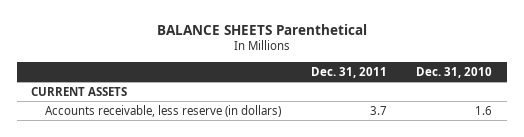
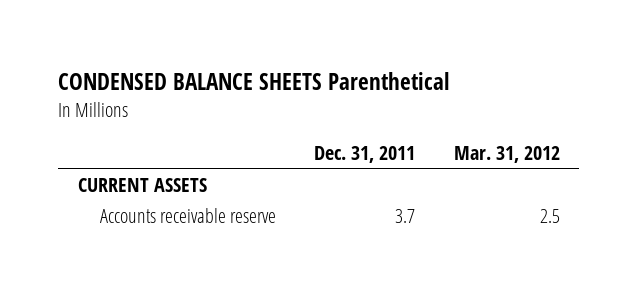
[156,23,367,35] BALANCE SHEETS Parenthetical -> [58,71,450,90] CONDENSED BALANCE SHEETS Parenthetical
[416,66,493,78] Dec. 31, 2010 -> none
none -> [453,145,560,163] Mar. 31, 2012
[45,104,282,117] Accounts receivable, less reserve (in dollars) -> [99,207,276,223] Accounts receivable reserve

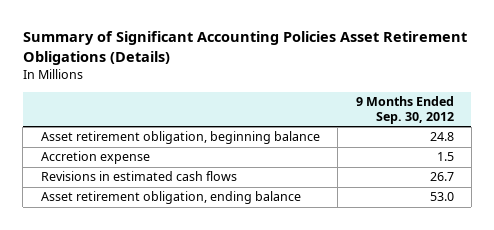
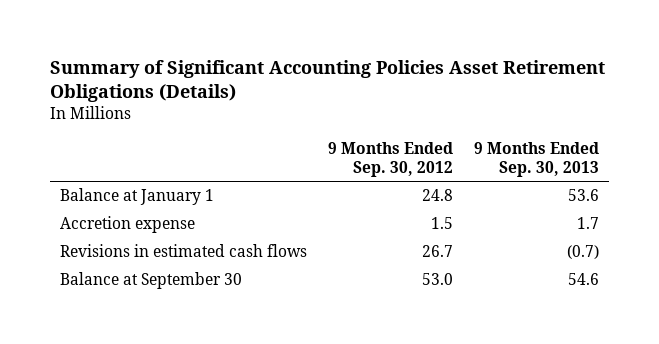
none -> [473,142,599,177] 9 Months Ended Sep. 30, 2013
[40,131,320,145] Asset retirement obligation, beginning balance -> [60,188,215,206] Balance at January 1
[40,191,301,205] Asset retirement obligation, ending balance -> [60,272,243,290] Balance at September 30

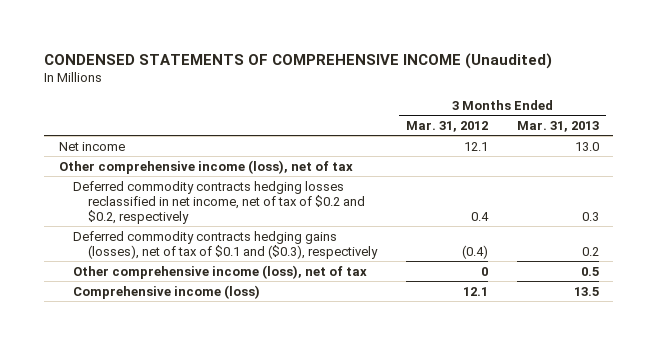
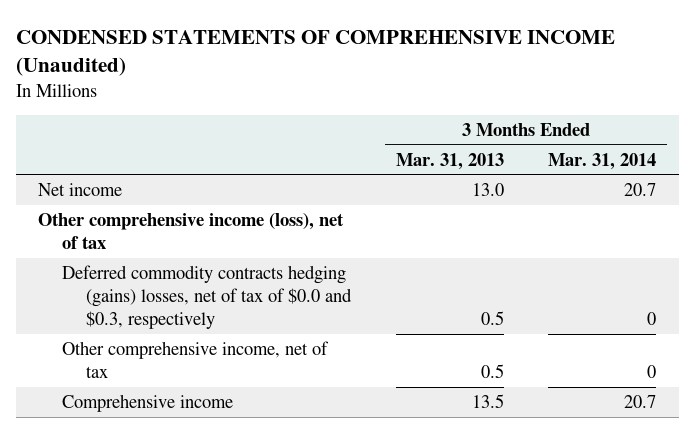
[406,120,489,132] Mar. 31, 2012 -> none
none -> [548,152,657,170] Mar. 31, 2014
[73,180,366,224] Deferred commodity contracts hedging losses reclassified in net income, net of tax of $0.2 and $0.2, respectively -> none
[73,230,379,259] Deferred commodity contracts hedging gains (losses), net of tax of $0.1 and ($0.3), respectively -> [62,264,353,329] Deferred commodity contracts hedging (gains) losses, net of tax of $0.0 and $0.3, respectively
[581,246,599,256] 0.2 -> [480,310,504,325] 0.5
[73,264,368,279] Other comprehensive income (loss), net of tax -> [62,340,330,378] Other comprehensive income, net of tax
[73,284,261,299] Comprehensive income (loss) -> [62,393,234,412] Comprehensive income

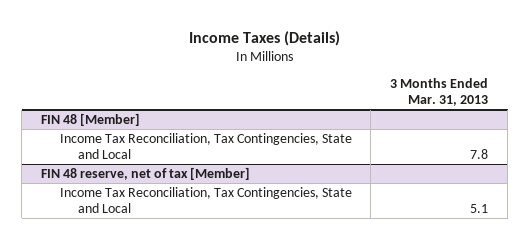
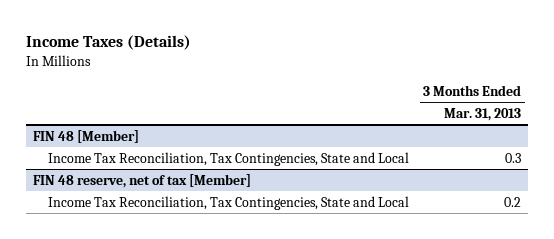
[470,148,489,159] 7.8 -> [505,152,522,163] 0.3
[470,203,489,213] 5.1 -> [504,196,522,207] 0.2

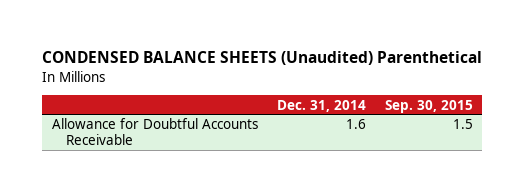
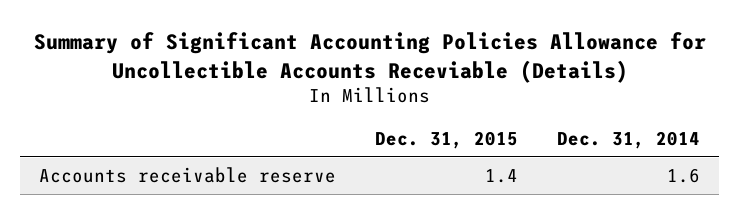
[42,51,483,66] CONDENSED BALANCE SHEETS (Unaudited) Parenthetical -> [33,31,706,83] Summary of Significant Accounting Policies Allowance for Uncollectible Accounts Receviable (Details)
[384,99,473,113] Sep. 30, 2015 -> none
none -> [375,131,519,150] Dec. 31, 2015
[51,118,258,146] Allowance for Doubtful Accounts Receivable -> [39,167,337,184] Accounts receivable reserve

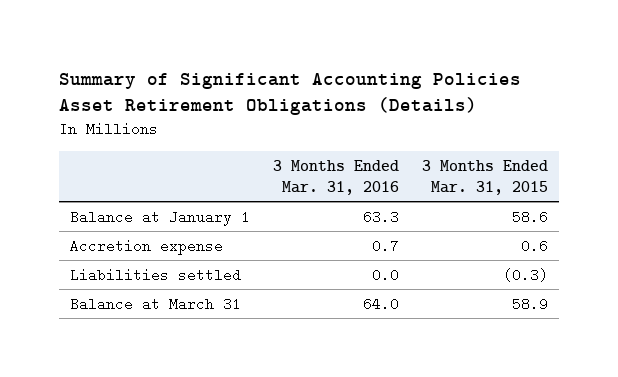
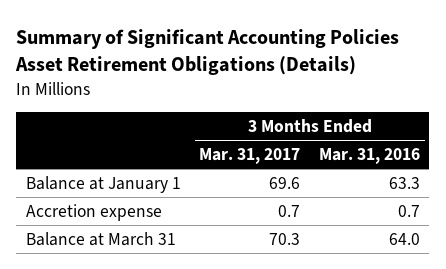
[421,159,548,195] 3 Months Ended Mar. 31, 2015 -> none
none -> [199,147,301,164] Mar. 31, 2017
[70,267,242,282] Liabilities settled -> none

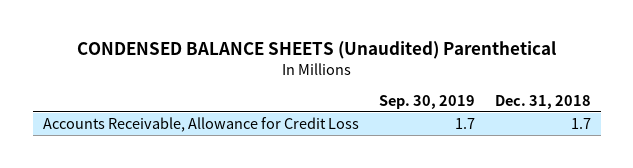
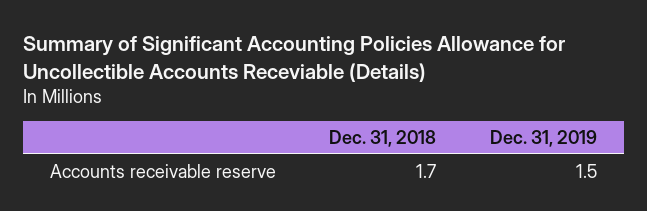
[76,41,556,60] CONDENSED BALANCE SHEETS (Unaudited) Parenthetical -> [22,35,565,82] Summary of Significant Accounting Policies Allowance for Uncollectible Accounts Receviable (Details)
[378,95,475,110] Sep. 30, 2019 -> none
none -> [490,129,598,147] Dec. 31, 2019
[42,117,359,133] Accounts Receivable, Allowance for Credit Loss -> [49,164,276,179] Accounts receivable reserve

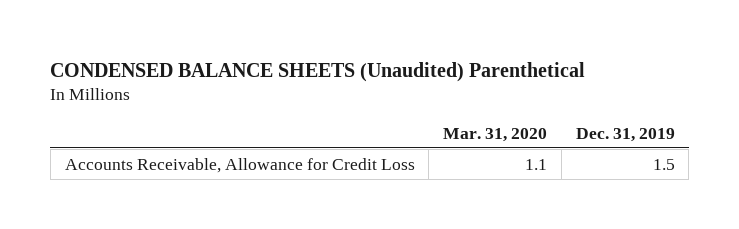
[22,35,565,82] Summary of Significant Accounting Policies Allowance for Uncollectible Accounts Receviable (Details) -> [50,62,586,83] CONDENSED BALANCE SHEETS (Unaudited) Parenthetical
[329,129,437,147] Dec. 31, 2018 -> none
none -> [443,127,548,142] Mar. 31, 2020
[49,164,276,179] Accounts receivable reserve -> [64,157,415,173] Accounts Receivable, Allowance for Credit Loss

